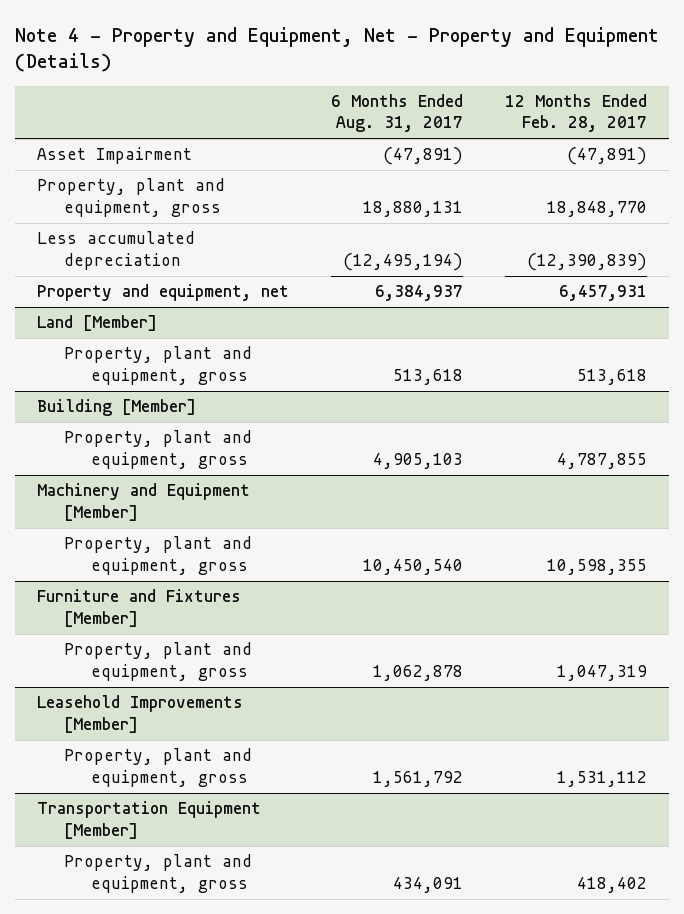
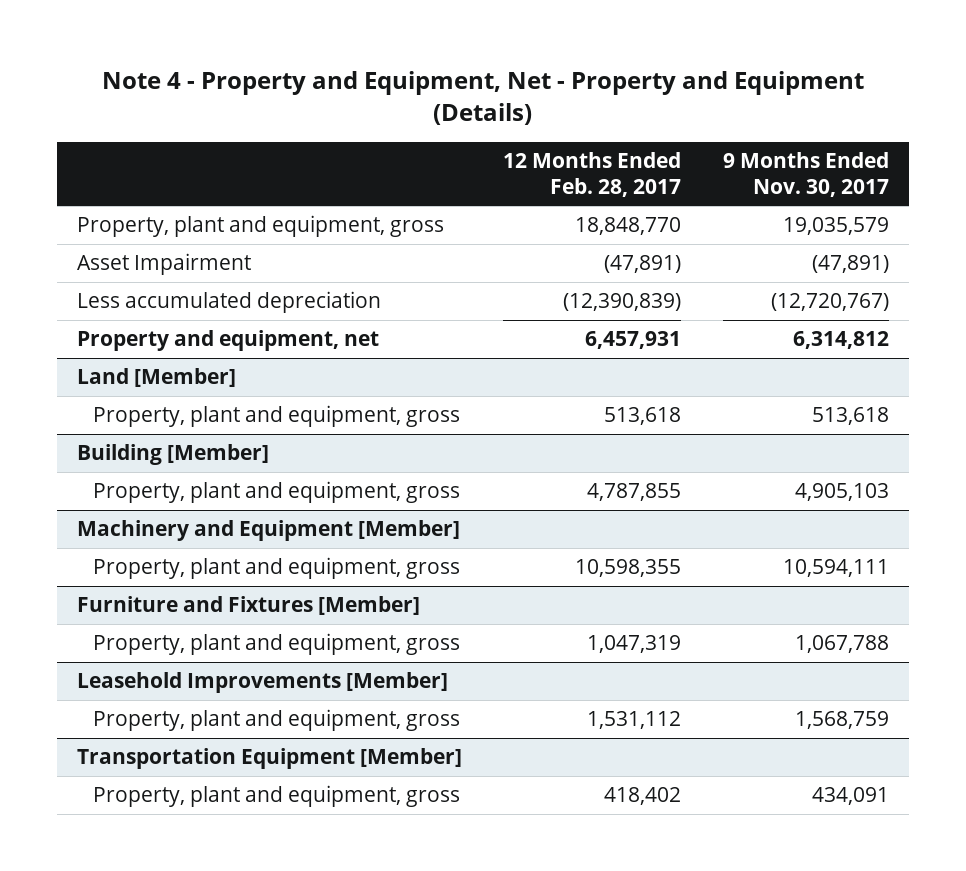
[330,94,463,133] 6 Months Ended Aug. 31, 2017 -> none
none -> [722,152,889,197] 9 Months Ended Nov. 30, 2017
[36,147,192,165] Asset Impairment -> [77,253,252,276] Asset Impairment

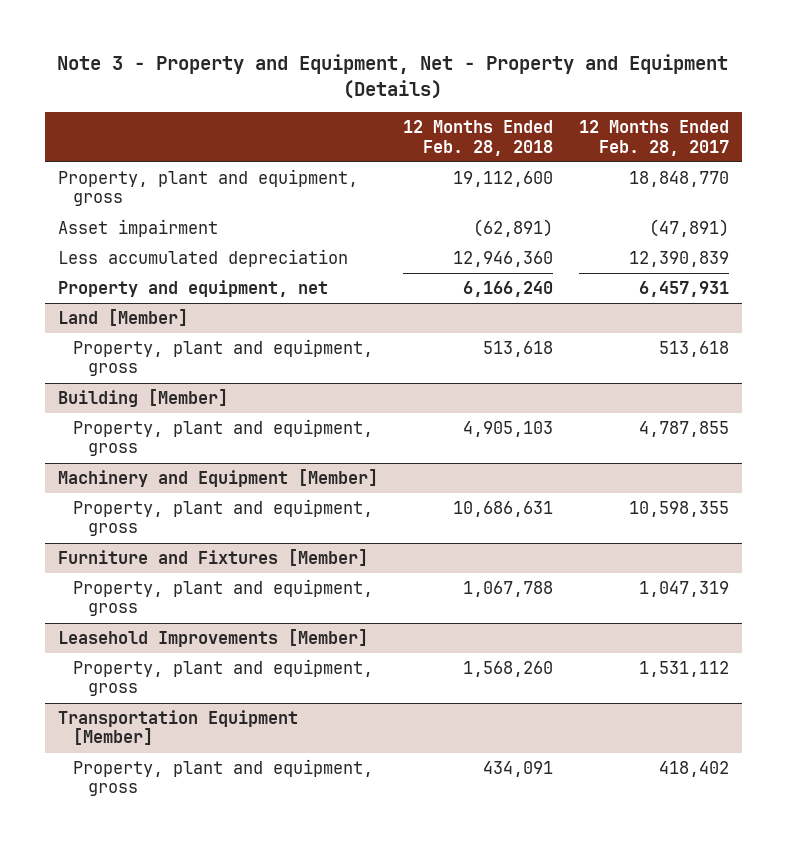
[101,70,864,125] Note 4 - Property and Equipment, Net - Property and Equipment (Details) -> [57,54,729,99] Note 3 - Property and Equipment, Net - Property and Equipment (Details)
[722,152,889,197] 9 Months Ended Nov. 30, 2017 -> none
none -> [403,120,554,156] 12 Months Ended Feb. 28, 2018
[77,253,252,276] Asset Impairment -> [57,219,218,238] Asset impairment
[563,293,682,312] (12,390,839) -> [628,251,729,268] 12,390,839

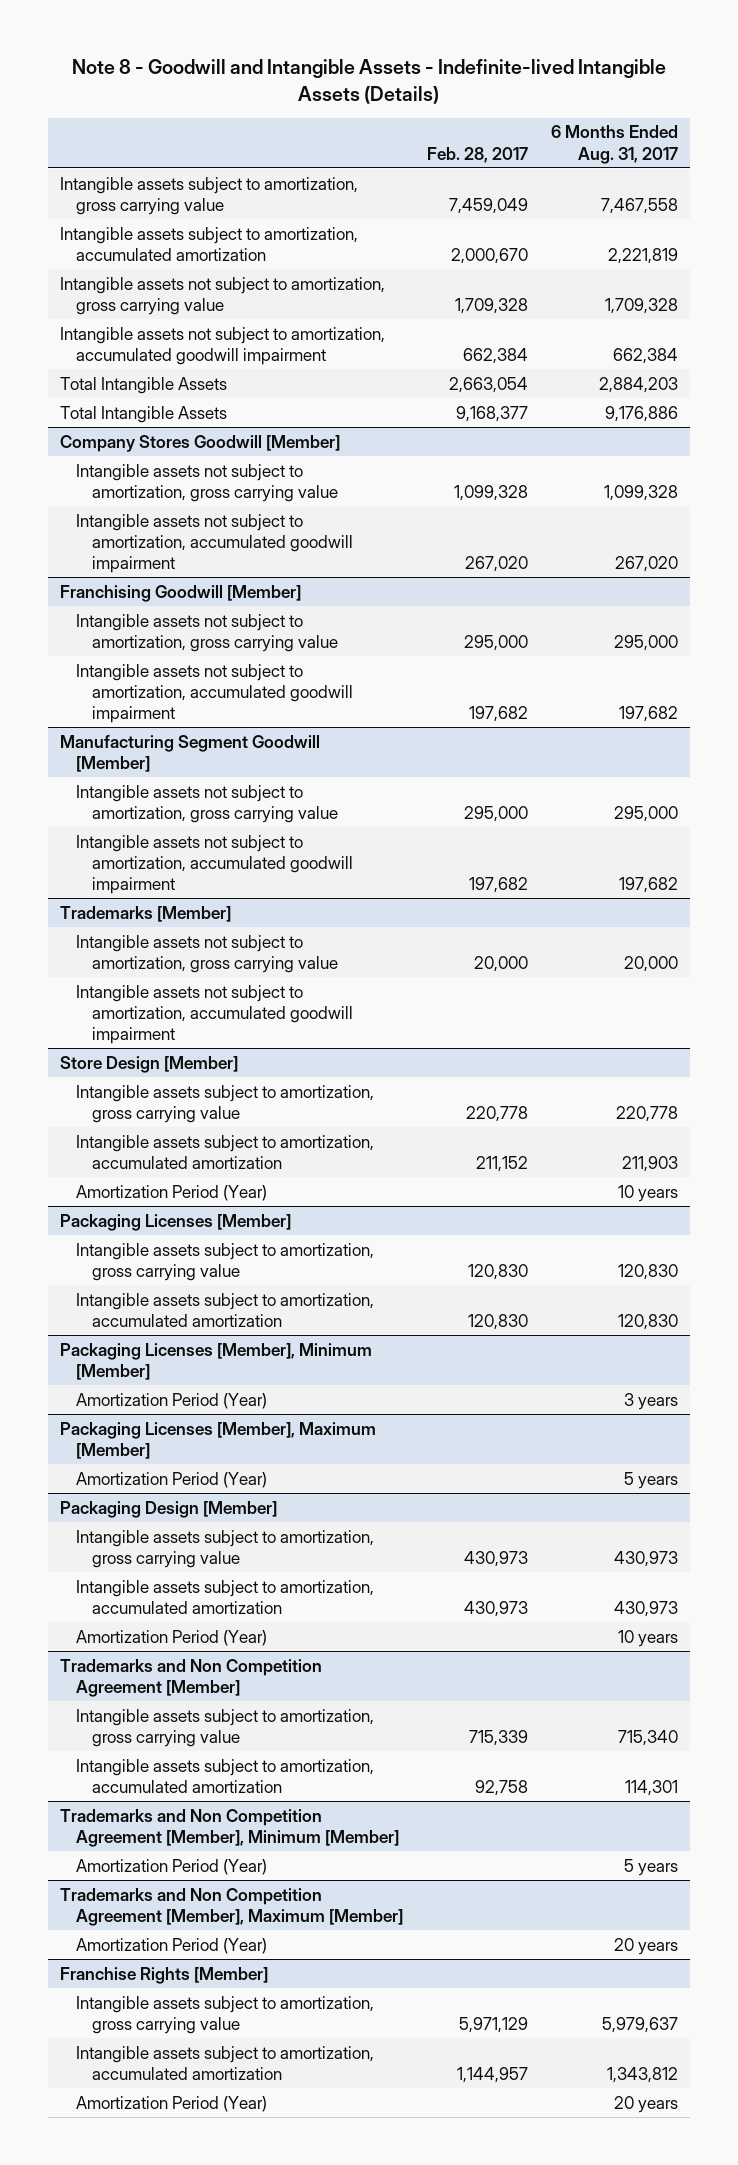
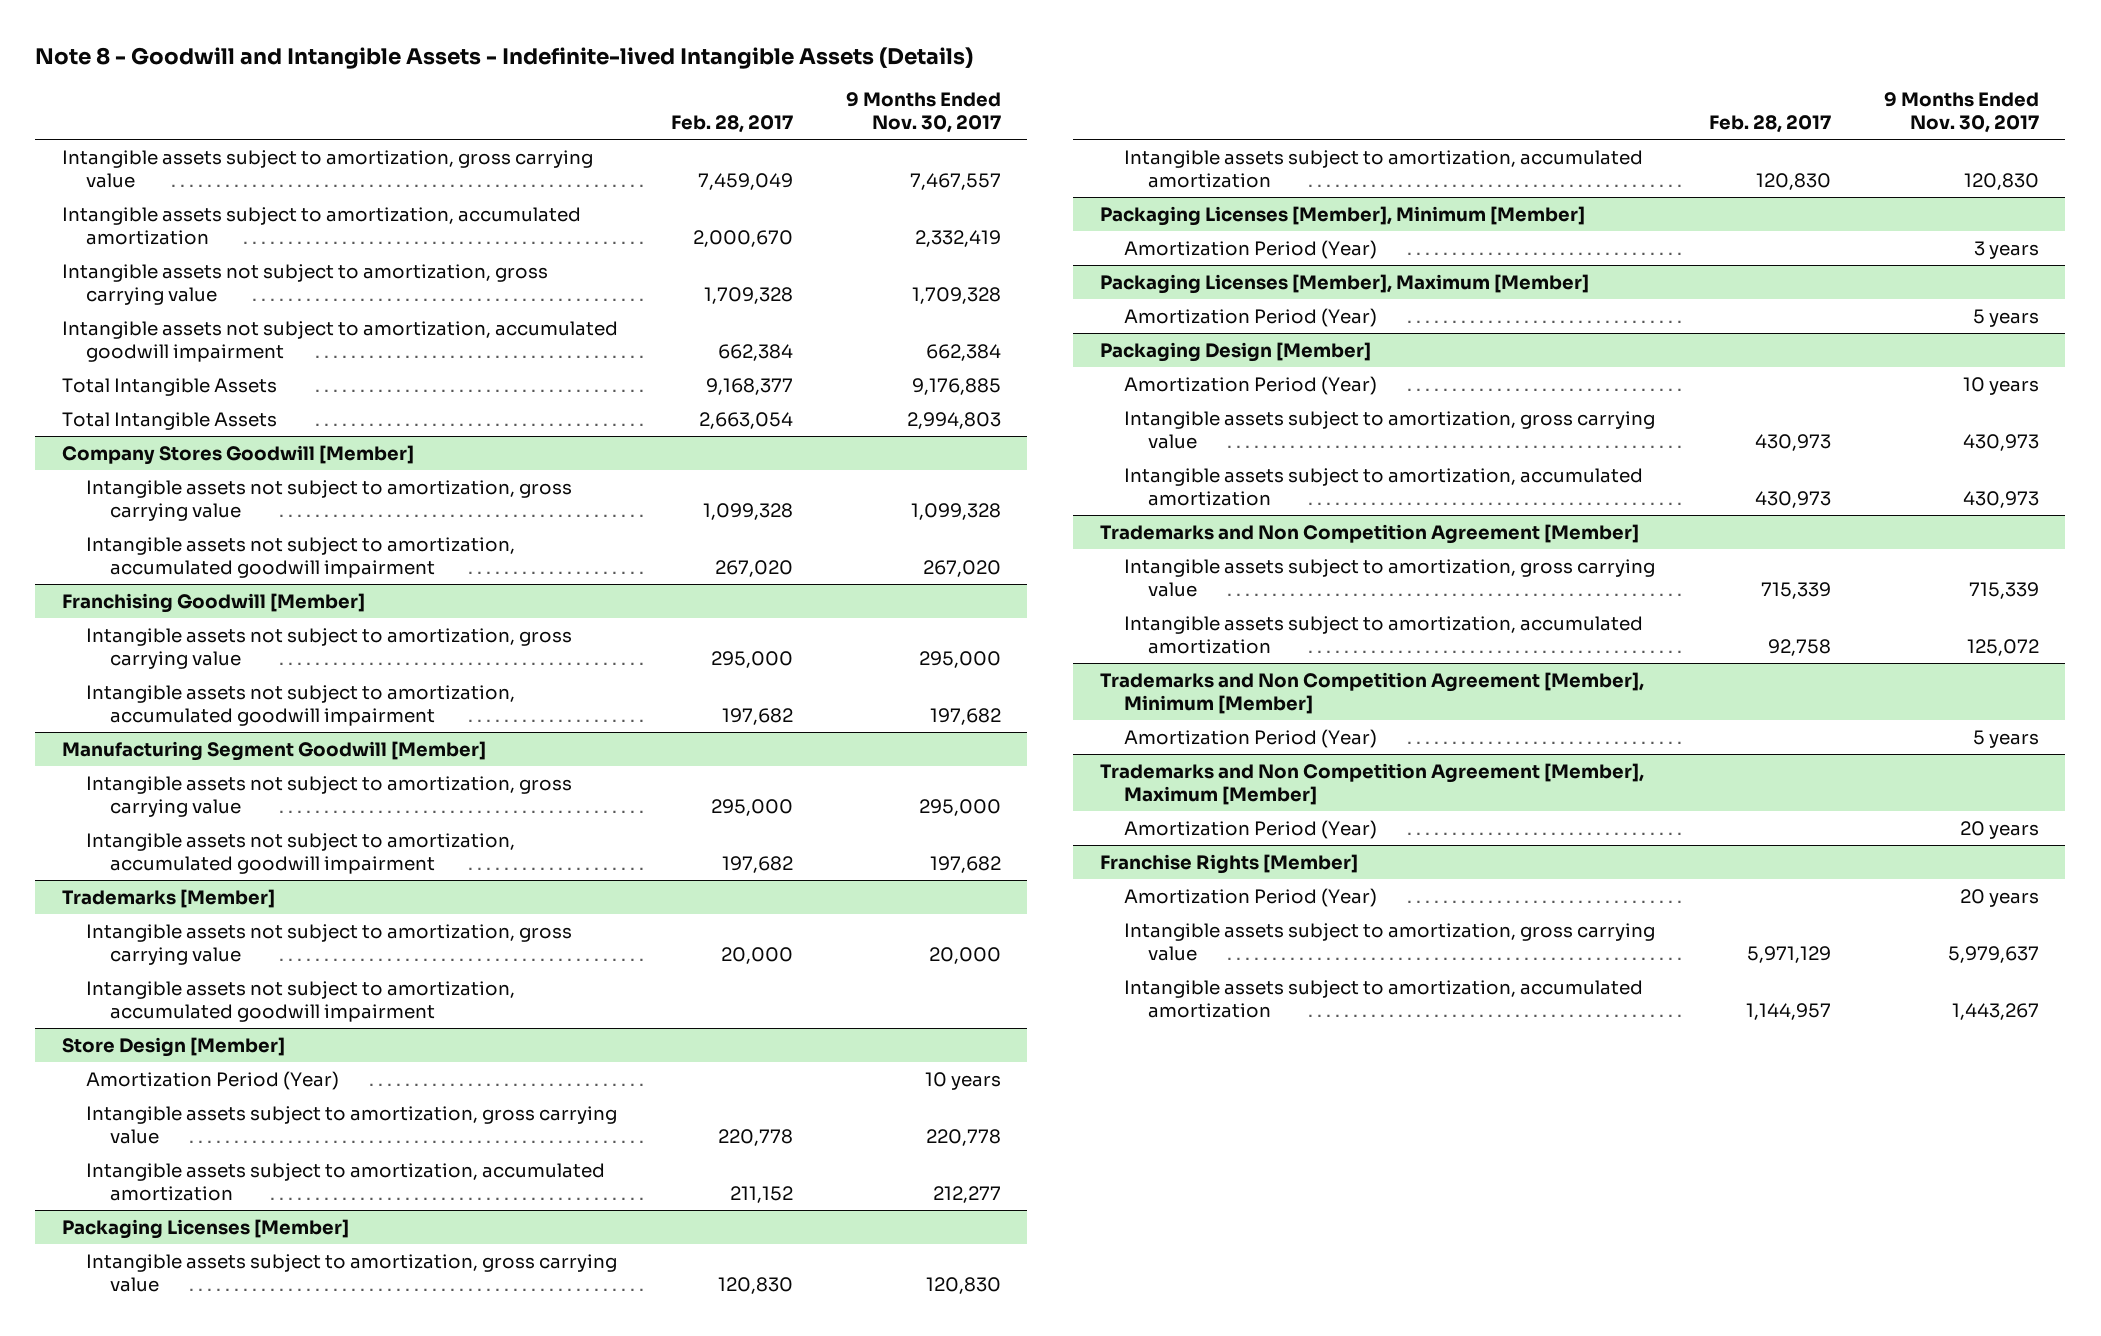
[551,125,679,164] 6 Months Ended Aug. 31, 2017 -> none
none -> [845,92,1001,134] 9 Months Ended Nov. 30, 2017
[59,376,227,394] Total Intangible Assets -> [61,411,277,430] Total Intangible Assets
[75,1184,267,1201] Amortization Period (Year) -> [85,1070,339,1090] Amortization Period (Year)
[75,1629,267,1646] Amortization Period (Year) -> [1123,375,1377,395] Amortization Period (Year)
[75,2095,267,2112] Amortization Period (Year) -> [1123,887,1377,907] Amortization Period (Year)

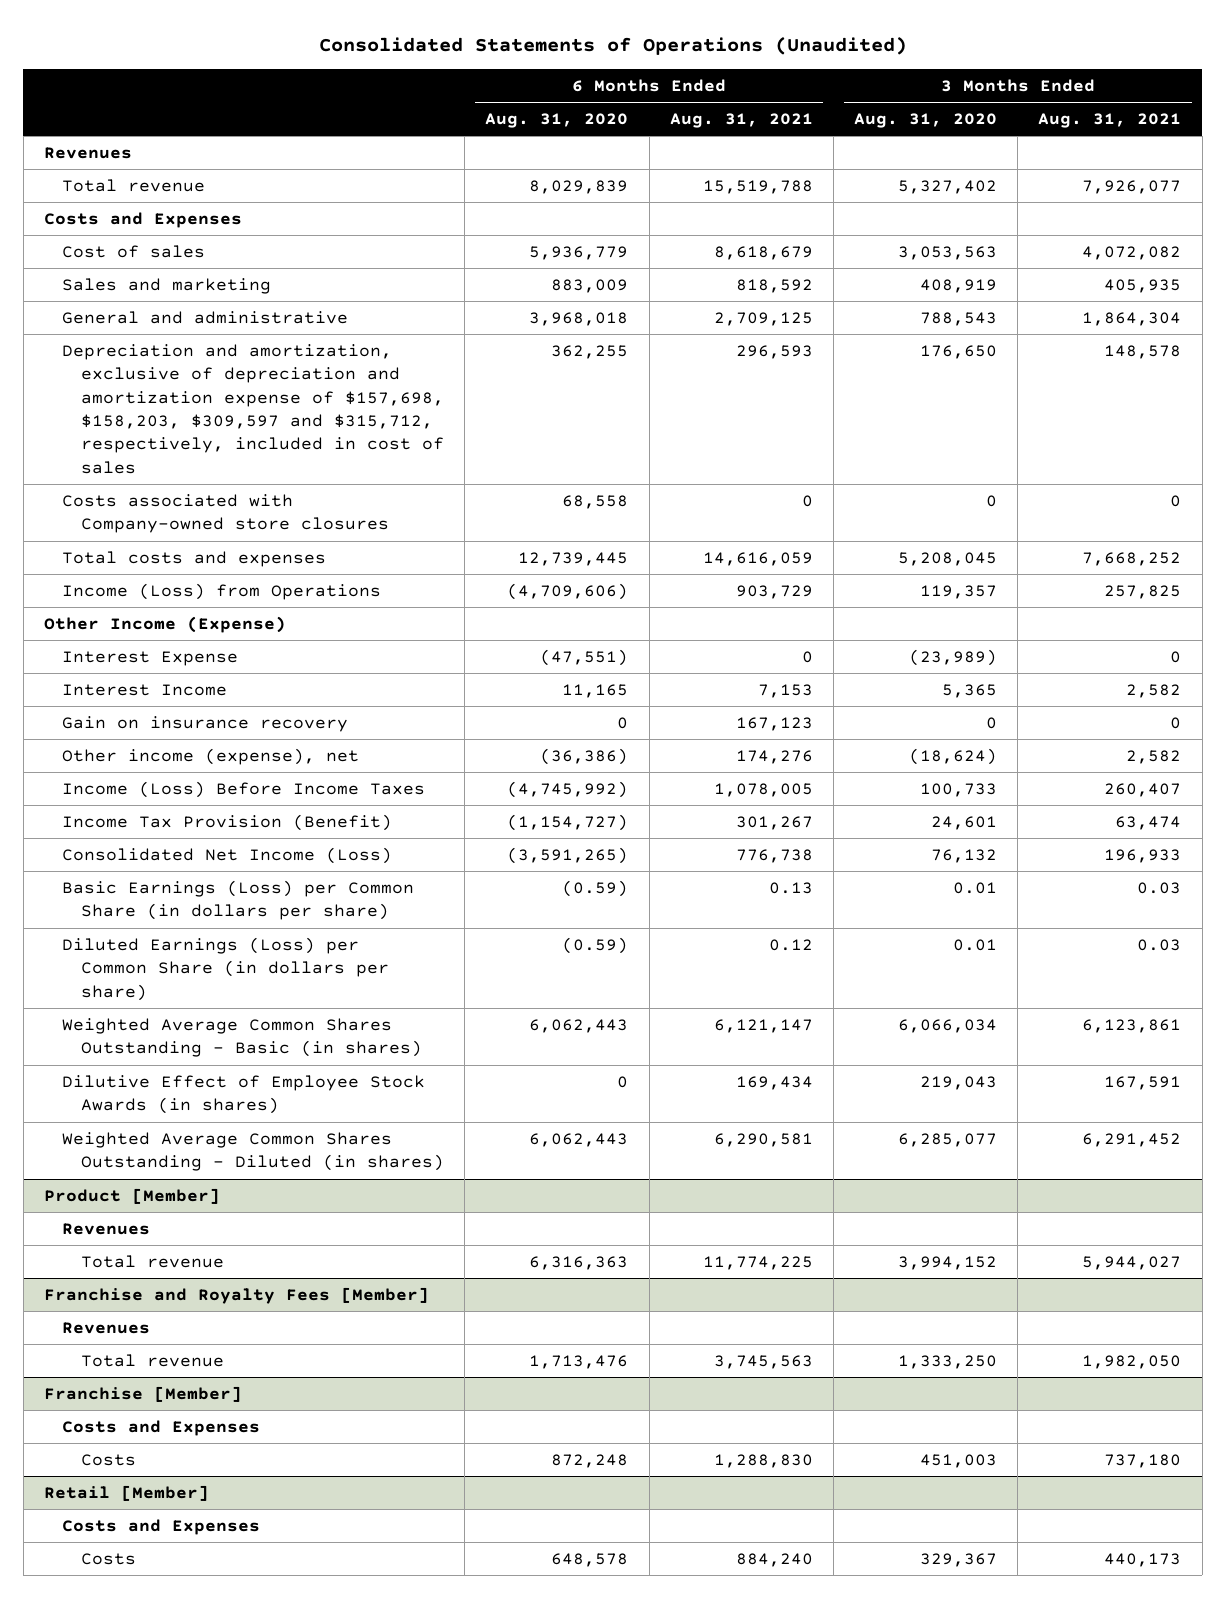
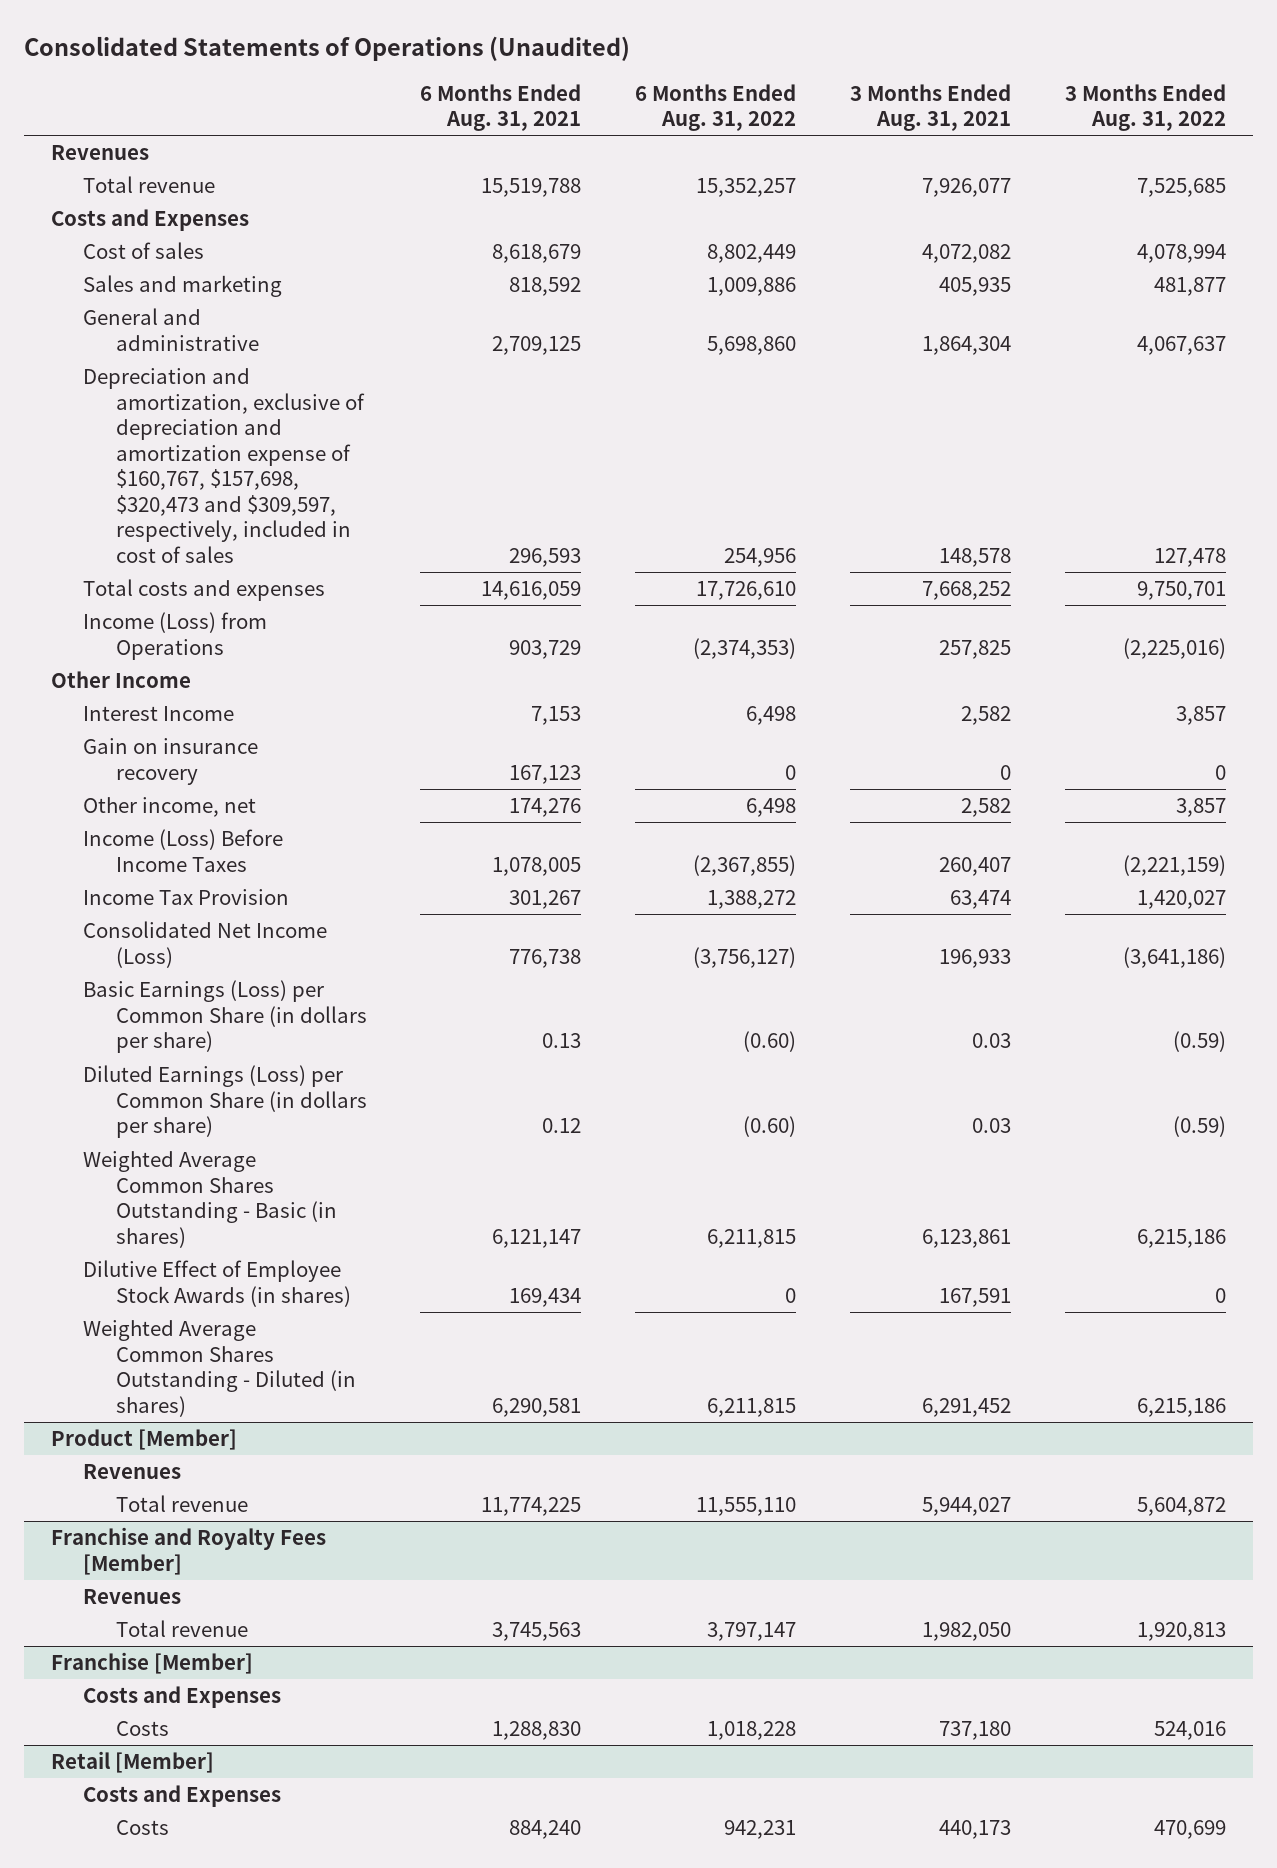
[485,113,629,129] Aug. 31, 2020 -> none
[854,113,998,129] Aug. 31, 2020 -> none
none -> [635,83,797,132] 6 Months Ended Aug. 31, 2022
none -> [1065,83,1227,132] 3 Months Ended Aug. 31, 2022
[62,493,390,534] Costs associated with Company-owned store closures -> none
[62,343,445,474] Depreciation and amortization, exclusive of depreciation and amortization expense of $157,698, $158,203, $309,597 and $315,712, respectively, included in cost of sales -> [83,368,365,563] Depreciation and amortization, exclusive of depreciation and amortization expense of $160,767, $157,698, $320,473 and $309,597, respectively, included in cost of sales
[62,650,239,666] Interest Expense -> none
[43,615,286,633] Other Income (Expense) -> [51,671,192,689] Other Income
[62,747,360,765] Other income (expense), net -> [83,797,257,818] Other income, net
[62,813,393,831] Income Tax Provision (Benefit) -> [83,889,290,906] Income Tax Provision

